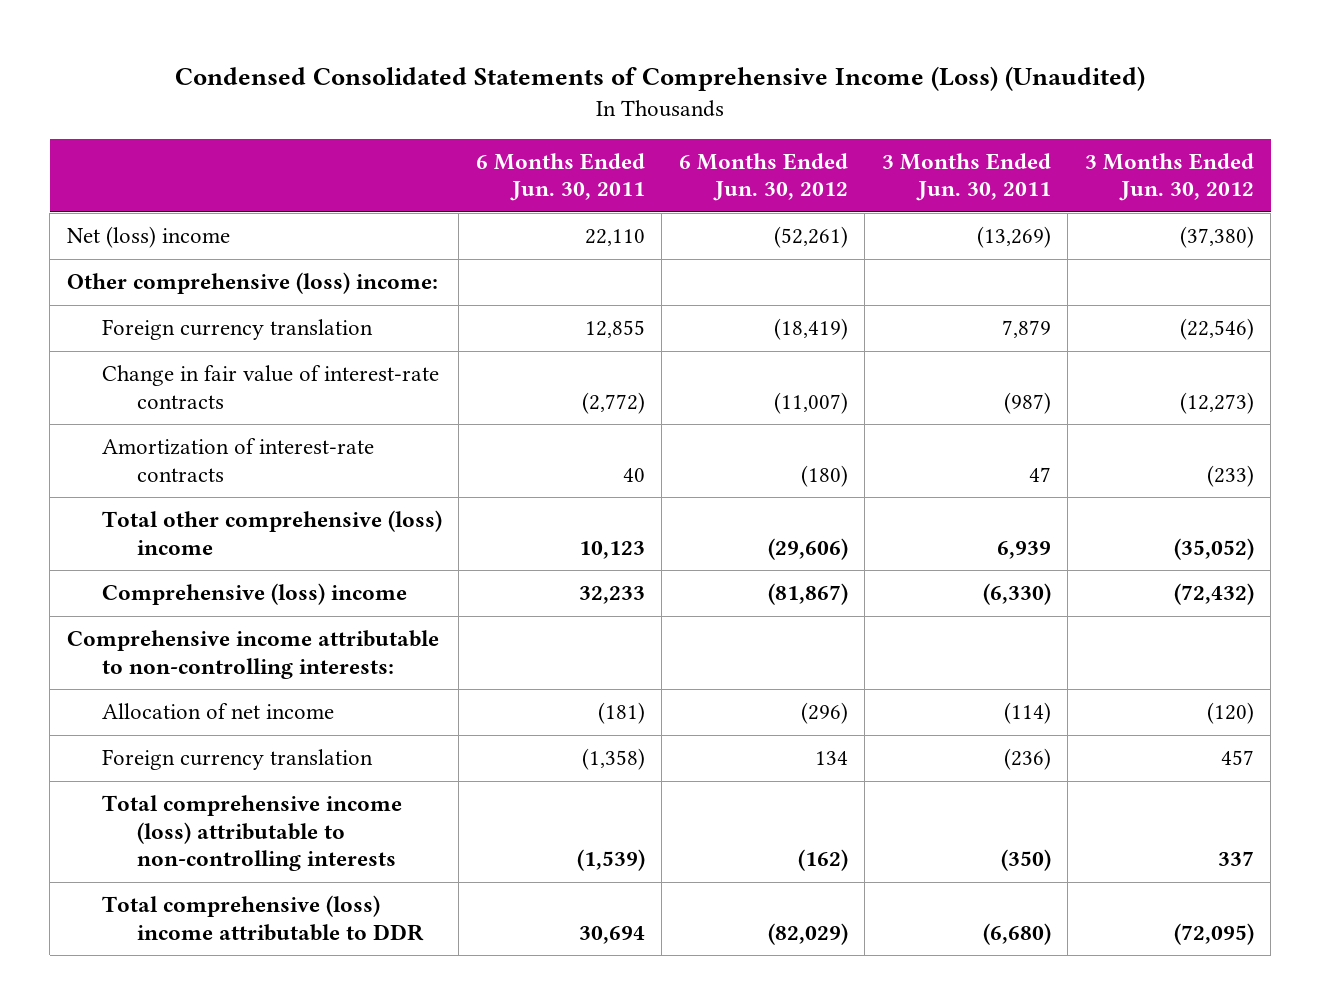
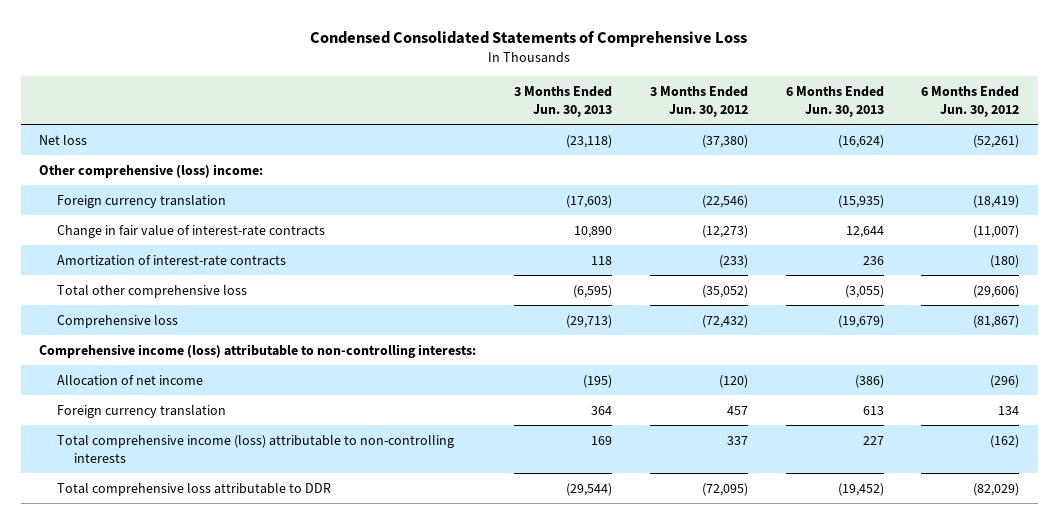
[175,66,1146,92] Condensed Consolidated Statements of Comprehensive Income (Loss) (Unaudited) -> [310,30,748,47] Condensed Consolidated Statements of Comprehensive Loss
[475,153,645,202] 6 Months Ended Jun. 30, 2011 -> none
[881,153,1051,202] 3 Months Ended Jun. 30, 2011 -> none
none -> [514,85,613,117] 3 Months Ended Jun. 30, 2013
none -> [785,85,884,117] 6 Months Ended Jun. 30, 2013
[66,226,230,249] Net (loss) income -> [39,134,88,145] Net loss
[101,510,442,555] Total other comprehensive (loss) income -> [56,284,247,298] Total other comprehensive loss
[101,583,407,606] Comprehensive (loss) income -> [56,314,178,328] Comprehensive loss
[66,630,439,679] Comprehensive income attributable to non-controlling interests: -> [39,343,477,358] Comprehensive income (loss) attributable to non-controlling interests:
[101,895,424,941] Total comprehensive (loss) income attributable to DDR -> [56,482,331,496] Total comprehensive loss attributable to DDR

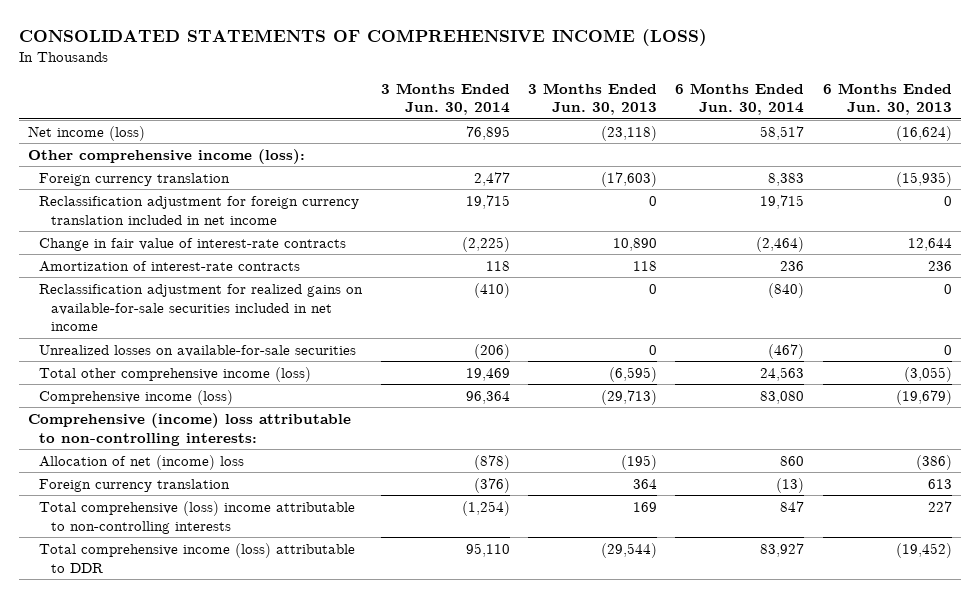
[310,30,748,47] Condensed Consolidated Statements of Comprehensive Loss -> [18,28,707,46] CONSOLIDATED STATEMENTS OF COMPREHENSIVE INCOME (LOSS)
[649,85,748,117] 3 Months Ended Jun. 30, 2012 -> none
[921,85,1020,117] 6 Months Ended Jun. 30, 2012 -> none
none -> [380,82,510,116] 3 Months Ended Jun. 30, 2014
none -> [675,82,805,116] 6 Months Ended Jun. 30, 2014
[39,134,88,145] Net loss -> [28,125,146,141] Net income (loss)
[39,163,264,178] Other comprehensive (loss) income: -> [28,148,306,164] Other comprehensive income (loss):
none -> [39,195,360,225] Reclassification adjustment for foreign currency translation included in net income
none -> [39,283,364,332] Reclassification adjustment for realized gains on available-for-sale securities included in net income
none -> [39,344,357,357] Unrealized losses on available-for-sale securities
[56,284,247,298] Total other comprehensive loss -> [39,366,312,382] Total other comprehensive income (loss)
[56,314,178,328] Comprehensive loss -> [39,389,234,405] Comprehensive income (loss)
[39,343,477,358] Comprehensive income (loss) attributable to non-controlling interests: -> [28,412,352,446] Comprehensive (income) loss attributable to non-controlling interests:
[56,374,203,386] Allocation of net income -> [39,454,245,470] Allocation of net (income) loss
[56,434,454,463] Total comprehensive income (loss) attributable to non-controlling interests -> [39,500,356,534] Total comprehensive (loss) income attributable to non-controlling interests
[56,482,331,496] Total comprehensive loss attributable to DDR -> [39,542,356,573] Total comprehensive income (loss) attributable to DDR

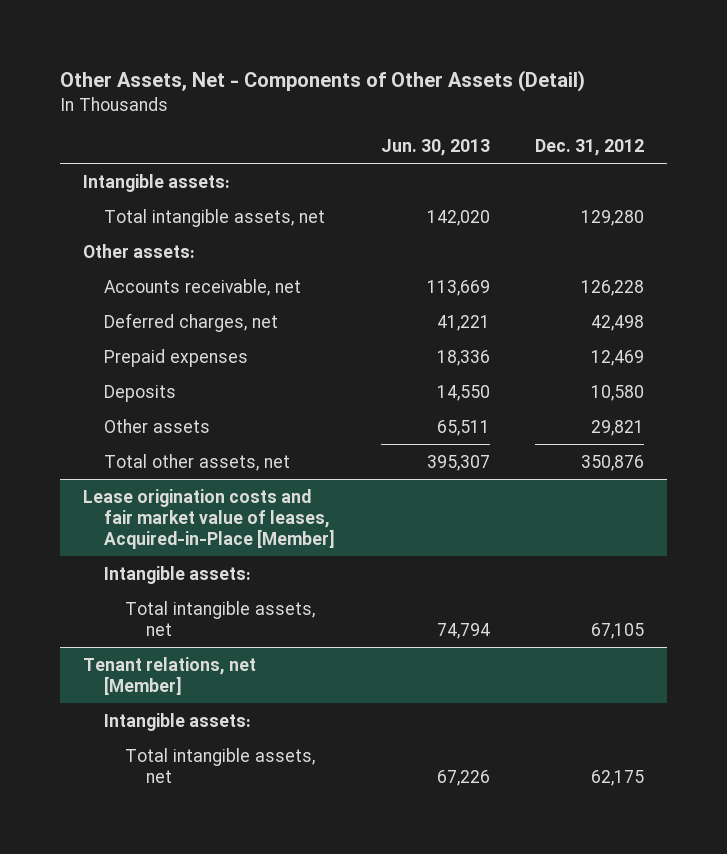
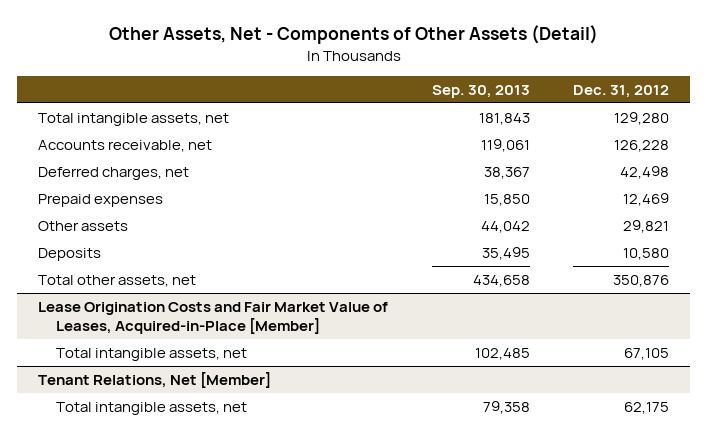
[380,139,490,157] Jun. 30, 2013 -> none
none -> [431,84,530,98] Sep. 30, 2013
[82,173,230,192] Intangible assets: -> none
[82,243,195,258] Other assets: -> none
[103,384,176,402] Deposits -> [38,247,102,261] Deposits
[103,565,251,584] Intangible assets: -> none
[82,488,335,549] Lease origination costs and fair market value of leases, Acquired-in-Place [Member] -> [38,301,389,334] Lease Origination Costs and Fair Market Value of Leases, Acquired-in-Place [Member]
[103,712,251,731] Intangible assets: -> none
[82,656,256,695] Tenant relations, net [Member] -> [38,371,272,388] Tenant Relations, Net [Member]

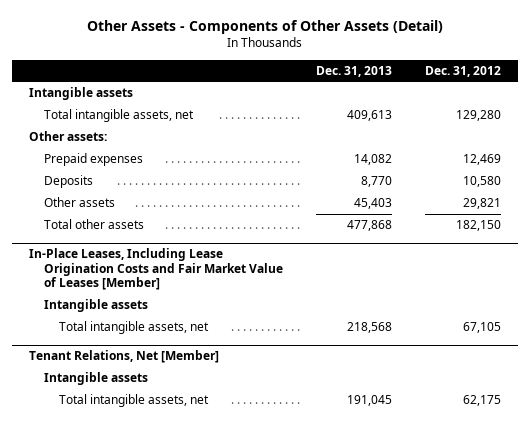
[108,25,598,45] Other Assets, Net - Components of Other Assets (Detail) -> [87,20,444,35] Other Assets - Components of Other Assets (Detail)
[431,84,530,98] Sep. 30, 2013 -> none
none -> [316,65,393,77] Dec. 31, 2013
none -> [28,87,133,101] Intangible assets
[38,139,213,152] Accounts receivable, net -> none
[38,166,190,180] Deferred charges, net -> none
none -> [28,131,107,142] Other assets:
[38,220,129,231] Other assets -> [44,197,116,208] Other assets
[38,274,197,287] Total other assets, net -> [44,219,145,230] Total other assets
[612,274,669,287] 350,876 -> [456,220,502,232] 182,150
[38,301,389,334] Lease Origination Costs and Fair Market Value of Leases, Acquired-in-Place [Member] -> [28,248,284,291] In-Place Leases, Including Lease Origination Costs and Fair Market Value of Leases [Member]
none -> [44,299,149,313] Intangible assets
none -> [44,372,149,386] Intangible assets

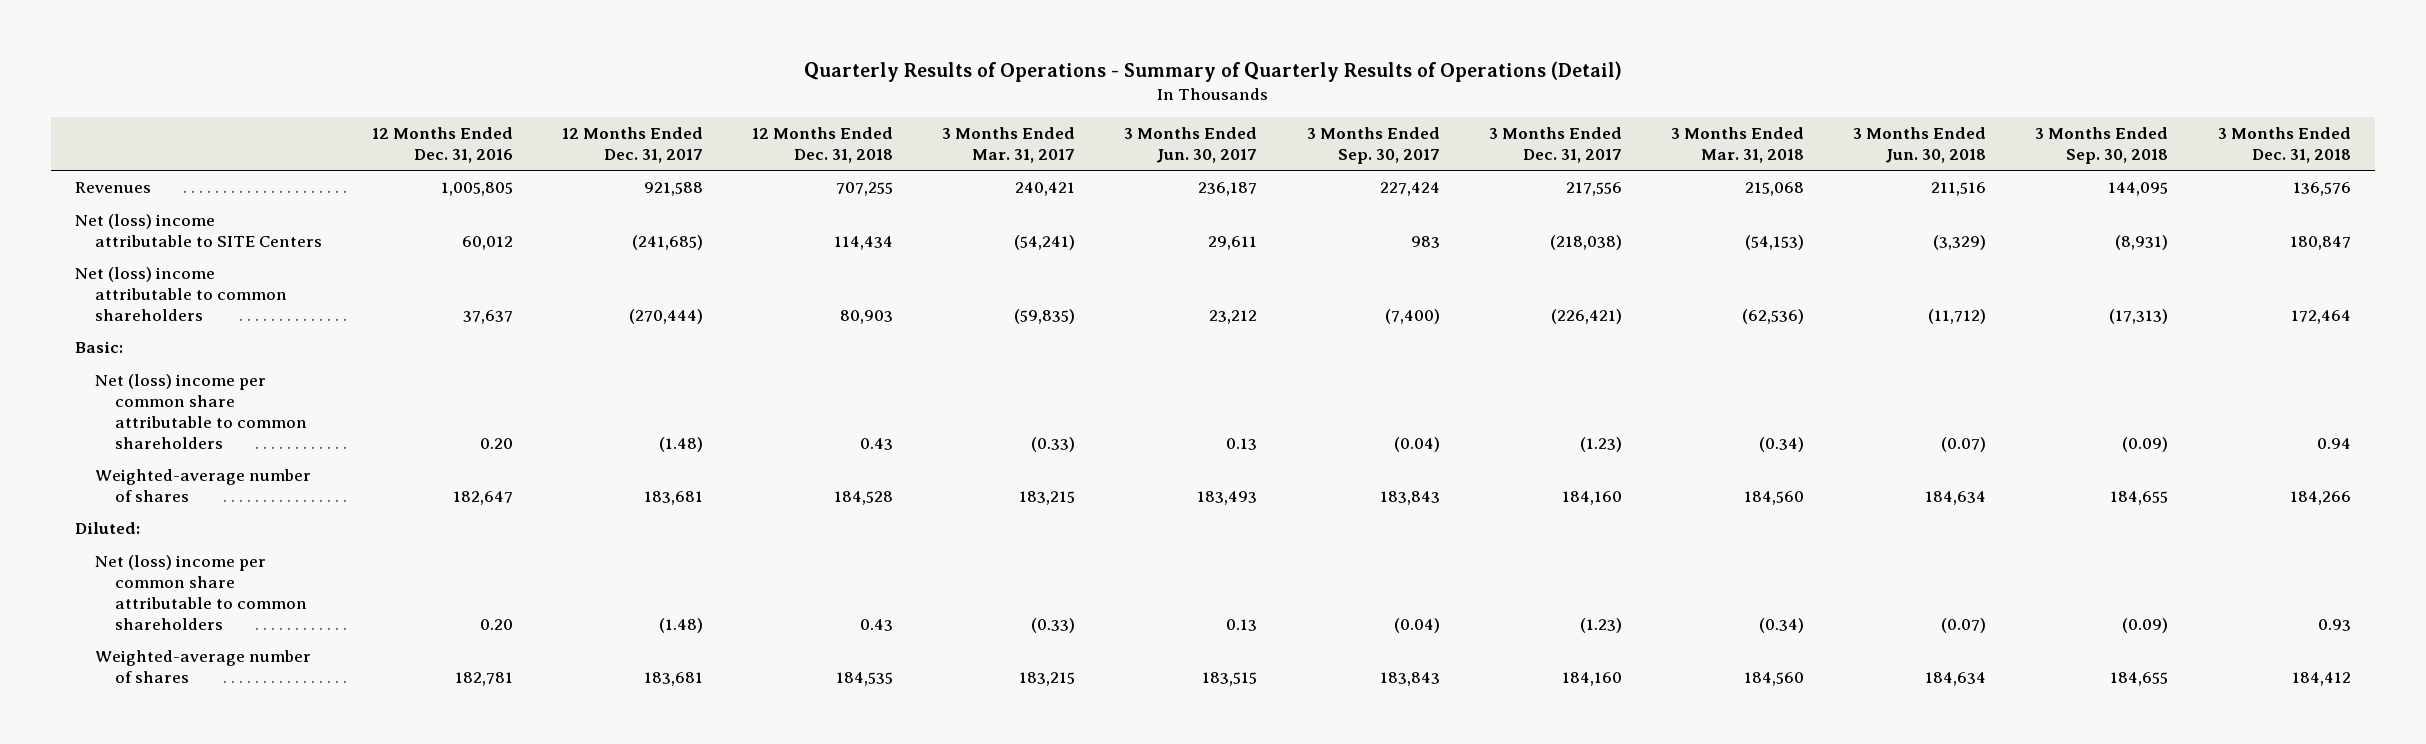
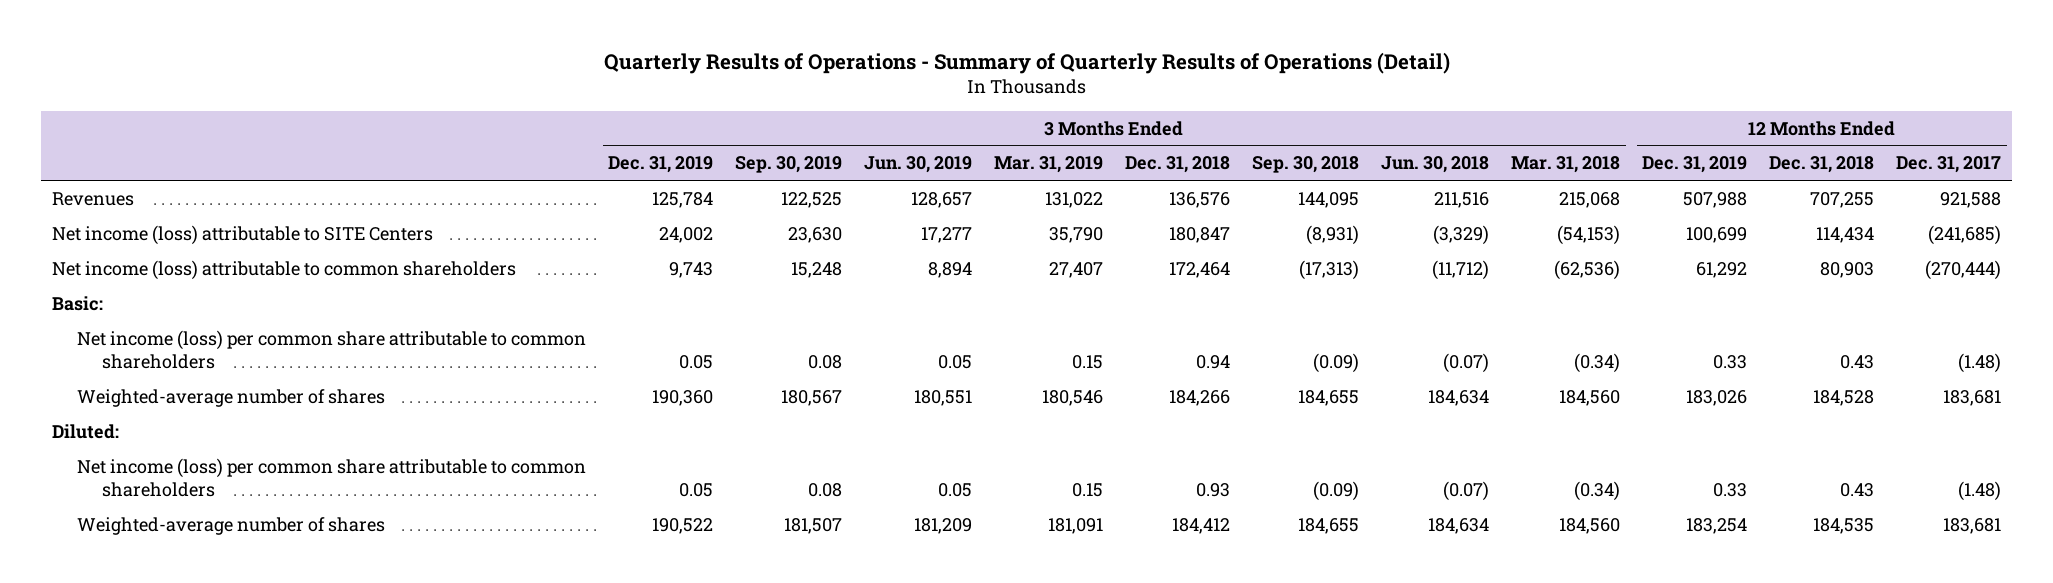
[371,126,513,163] 12 Months Ended Dec. 31, 2016 -> none
[942,126,1076,163] 3 Months Ended Mar. 31, 2017 -> none
[1124,126,1258,163] 3 Months Ended Jun. 30, 2017 -> none
[1306,126,1440,164] 3 Months Ended Sep. 30, 2017 -> none
[1488,126,1622,163] 3 Months Ended Dec. 31, 2017 -> none
none -> [608,156,714,174] Dec. 31, 2019
none -> [735,156,843,174] Sep. 30, 2019
none -> [864,156,973,174] Jun. 30, 2019
none -> [994,156,1104,174] Mar. 31, 2019
none -> [1642,156,1748,174] Dec. 31, 2019
[75,214,323,248] Net (loss) income attributable to SITE Centers -> [52,224,434,245] Net income (loss) attributable to SITE Centers
[75,267,288,321] Net (loss) income attributable to common shareholders -> [52,259,517,280] Net income (loss) attributable to common shareholders
[95,374,308,449] Net (loss) income per common share attributable to common shareholders -> [77,329,587,369] Net income (loss) per common share attributable to common shareholders
[95,555,308,630] Net (loss) income per common share attributable to common shareholders -> [77,457,587,497] Net income (loss) per common share attributable to common shareholders

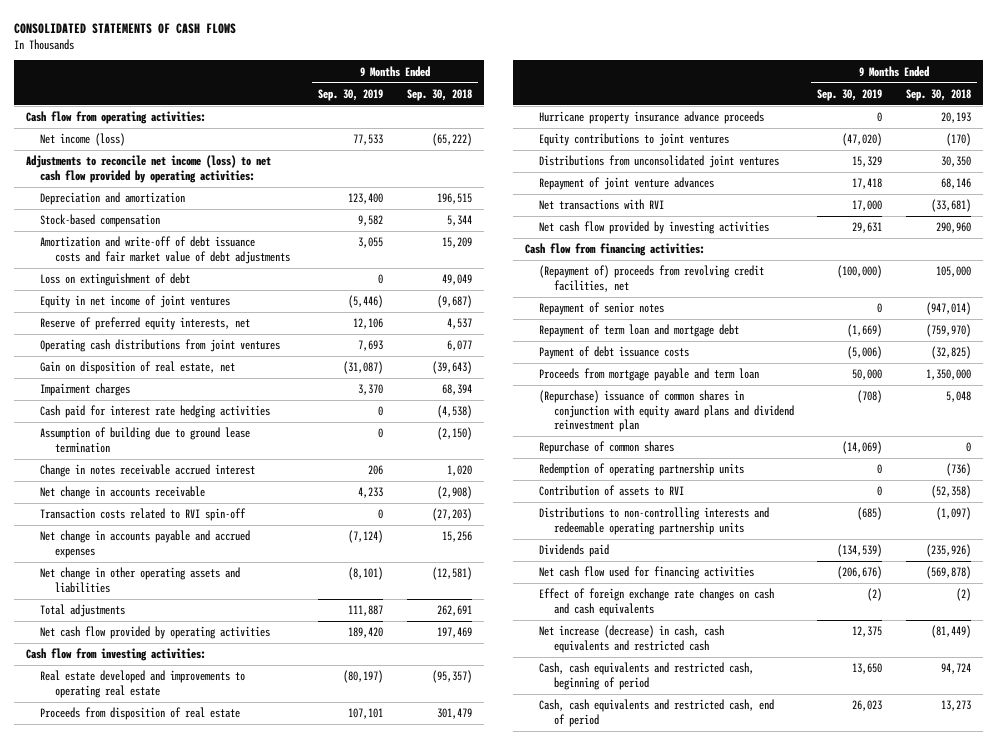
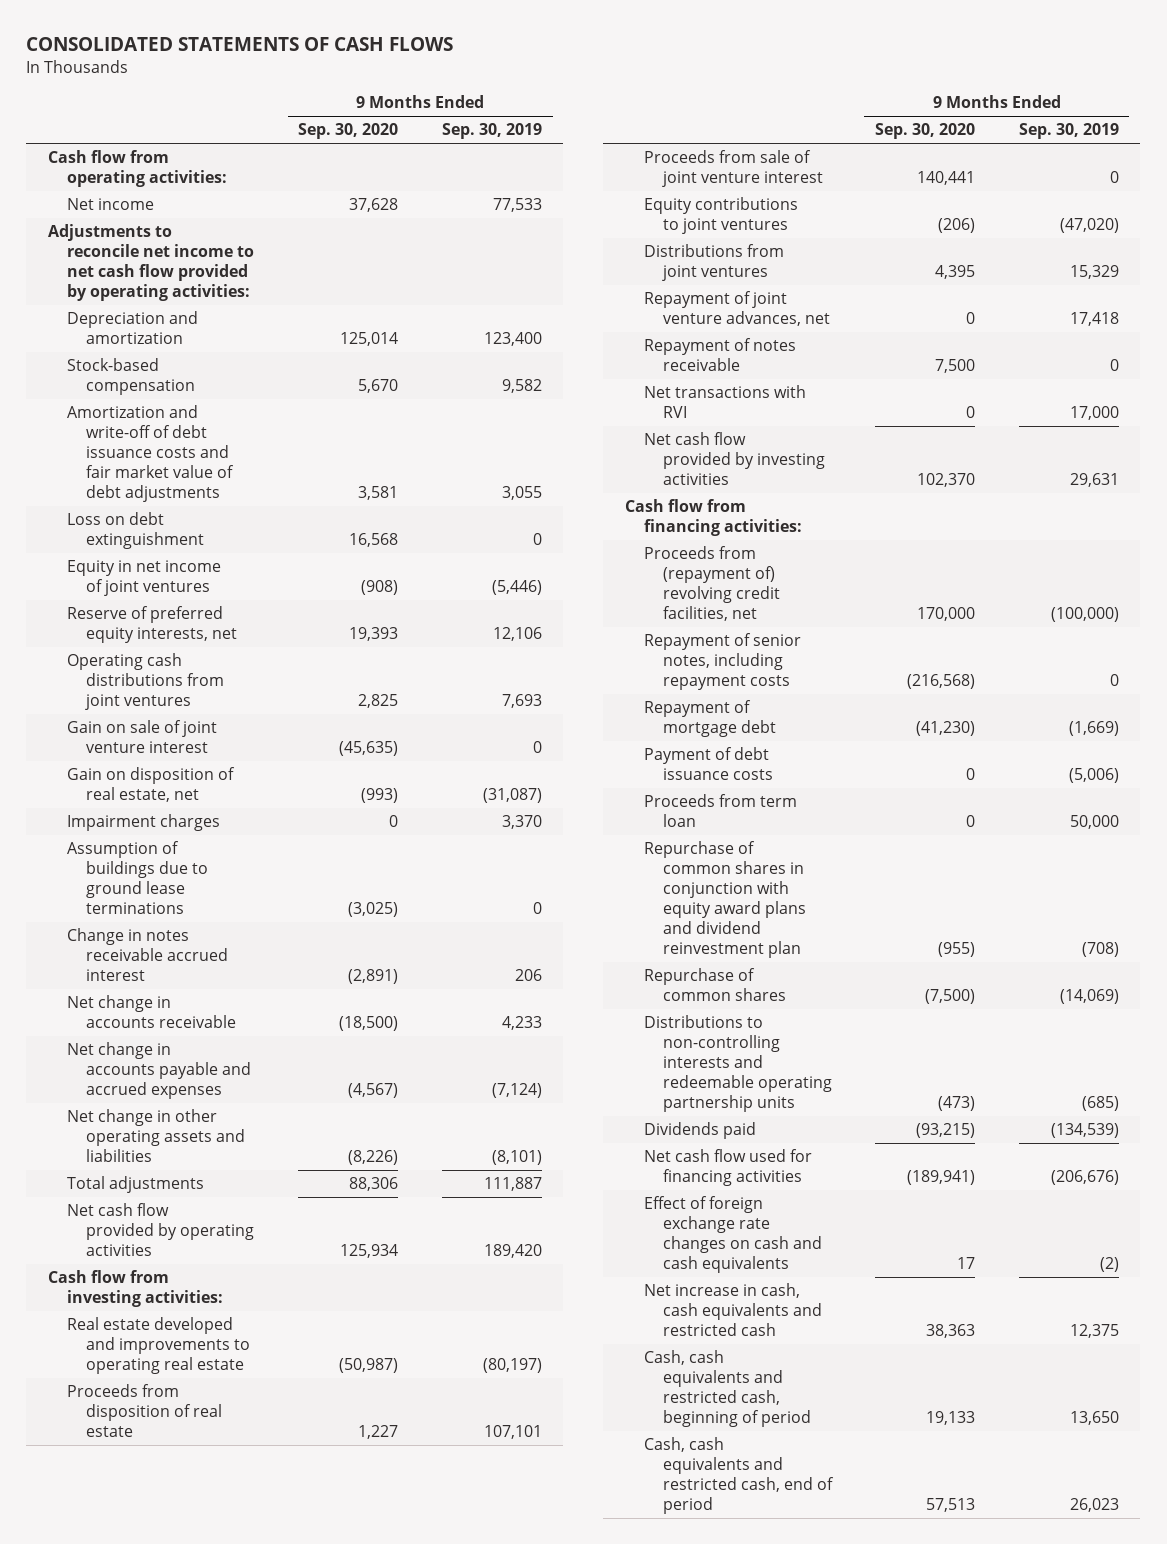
[406,88,472,101] Sep. 30, 2018 -> none
none -> [298,123,399,140] Sep. 30, 2020
[40,133,126,147] Net income (loss) -> [67,198,155,211] Net income
[26,155,272,183] Adjustments to reconcile net income (loss) to net cash flow provided by operating activities: -> [48,224,255,302] Adjustments to reconcile net income to net cash flow provided by operating activities:
[40,273,191,287] Loss on extinguishment of debt -> [67,512,205,550] Loss on debt extinguishment
none -> [67,720,218,754] Gain on sale of joint venture interest
[40,405,271,419] Cash paid for interest rate hedging activities -> none
[40,427,251,453] Assumption of building due to ground lease termination -> [67,841,209,915] Assumption of buildings due to ground lease terminations
[40,508,247,522] Transaction costs related to RVI spin-off -> none
[539,111,765,125] Hurricane property insurance advance proceeds -> none
none -> [643,150,824,188] Proceeds from sale of joint venture interest
[539,155,780,169] Distributions from unconsolidated joint ventures -> [643,244,784,282] Distributions from joint ventures
[539,177,715,191] Repayment of joint venture advances -> [643,291,831,327] Repayment of joint venture advances, net
none -> [643,338,796,372] Repayment of notes receivable
[539,265,765,292] (Repayment of) proceeds from revolving credit facilities, net -> [643,546,781,622] Proceeds from (repayment of) revolving credit facilities, net
[539,302,665,316] Repayment of senior notes -> [643,633,801,691] Repayment of senior notes, including repayment costs
[539,324,740,338] Repayment of term loan and mortgage debt -> [643,700,777,738] Repayment of mortgage debt
[539,368,760,382] Proceeds from mortgage payable and term loan -> [643,794,797,828] Proceeds from term loan
[539,390,794,433] (Repurchase) issuance of common shares in conjunction with equity award plans and dividend reinvestment plan -> [643,841,807,958] Repurchase of common shares in conjunction with equity award plans and dividend reinvestment plan
[539,463,745,477] Redemption of operating partnership units -> none
[539,485,685,497] Contribution of assets to RVI -> none
[539,625,725,653] Net increase (decrease) in cash, cash equivalents and restricted cash -> [643,1283,823,1337] Net increase in cash, cash equivalents and restricted cash

